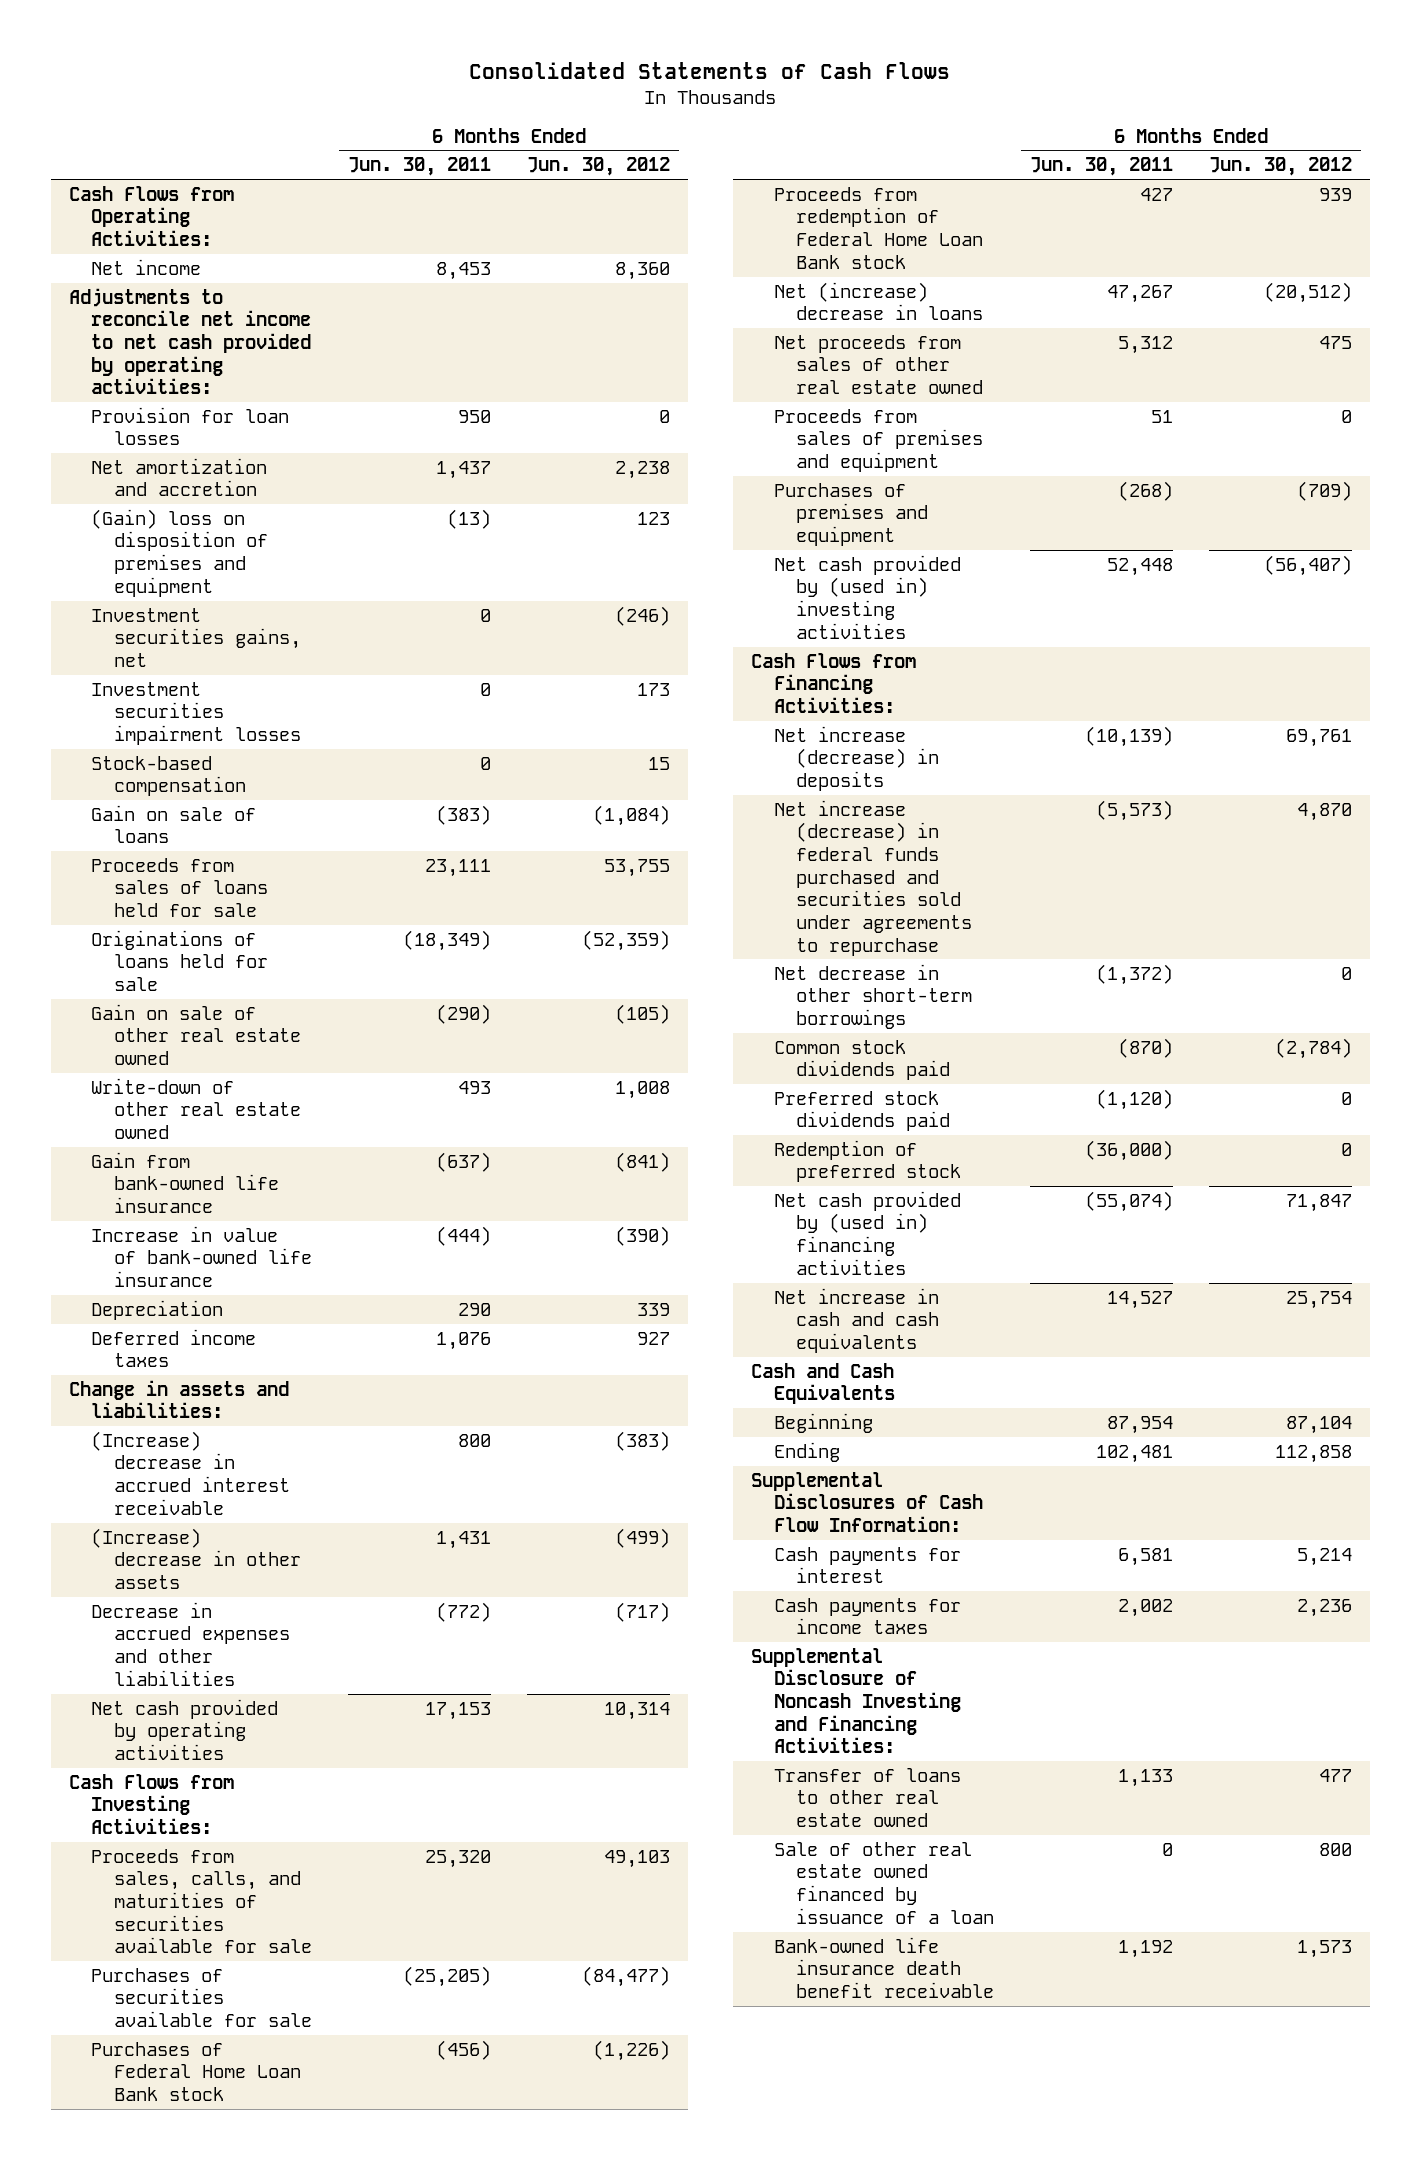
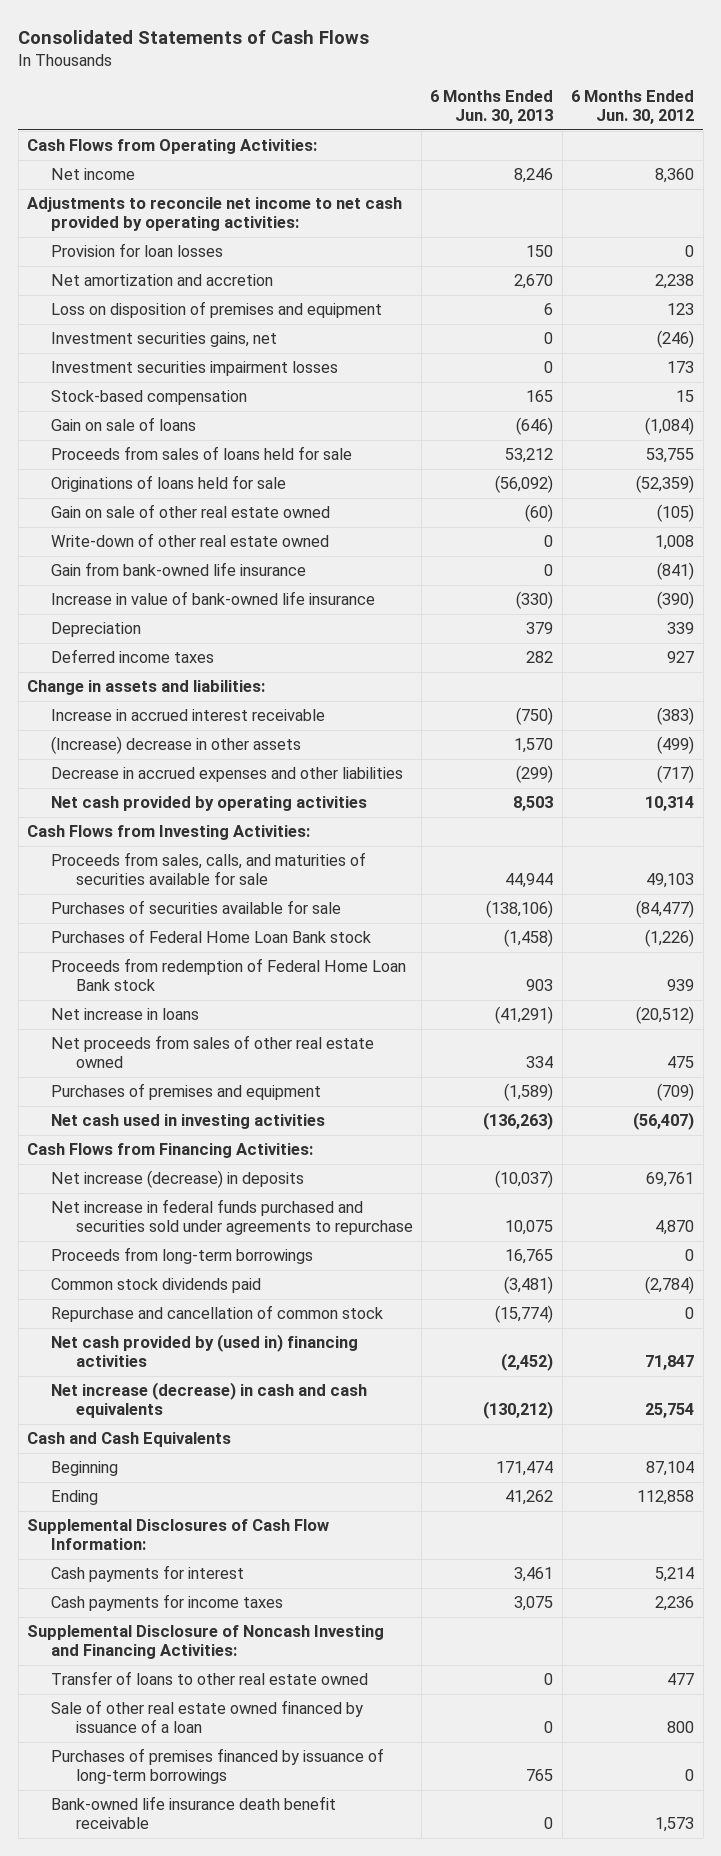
[347,157,491,177] Jun. 30, 2011 -> none
none -> [430,90,554,125] 6 Months Ended Jun. 30, 2013
[91,508,268,597] (Gain) loss on disposition of premises and equipment -> [51,301,383,319] Loss on disposition of premises and equipment
[91,1430,290,1515] (Increase) decrease in accrued interest receivable -> [51,709,326,722] Increase in accrued interest receivable
[773,281,984,321] Net (increase) decrease in loans -> [51,1008,200,1021] Net increase in loans
[773,408,984,472] Proceeds from sales of premises and equipment -> none
[773,554,961,639] Net cash provided by (used in) investing activities -> [51,1114,326,1130] Net cash used in investing activities
[773,963,973,1029] Net decrease in other short-term borrowings -> none
[773,799,973,956] Net increase (decrease) in federal funds purchased and securities sold under agreements to repurchase -> [51,1199,413,1236] Net increase in federal funds purchased and securities sold under agreements to repurchase
none -> [51,1247,314,1265] Proceeds from long-term borrowings
[773,1090,951,1132] Preferred stock dividends paid -> none
[773,1139,962,1183] Redemption of preferred stock -> none
none -> [51,1305,384,1323] Repurchase and cancellation of common stock
[773,1287,940,1353] Net increase in cash and cash equivalents -> [51,1382,368,1419] Net increase (decrease) in cash and cash equivalents
none -> [51,1748,385,1785] Purchases of premises financed by issuance of long-term borrowings

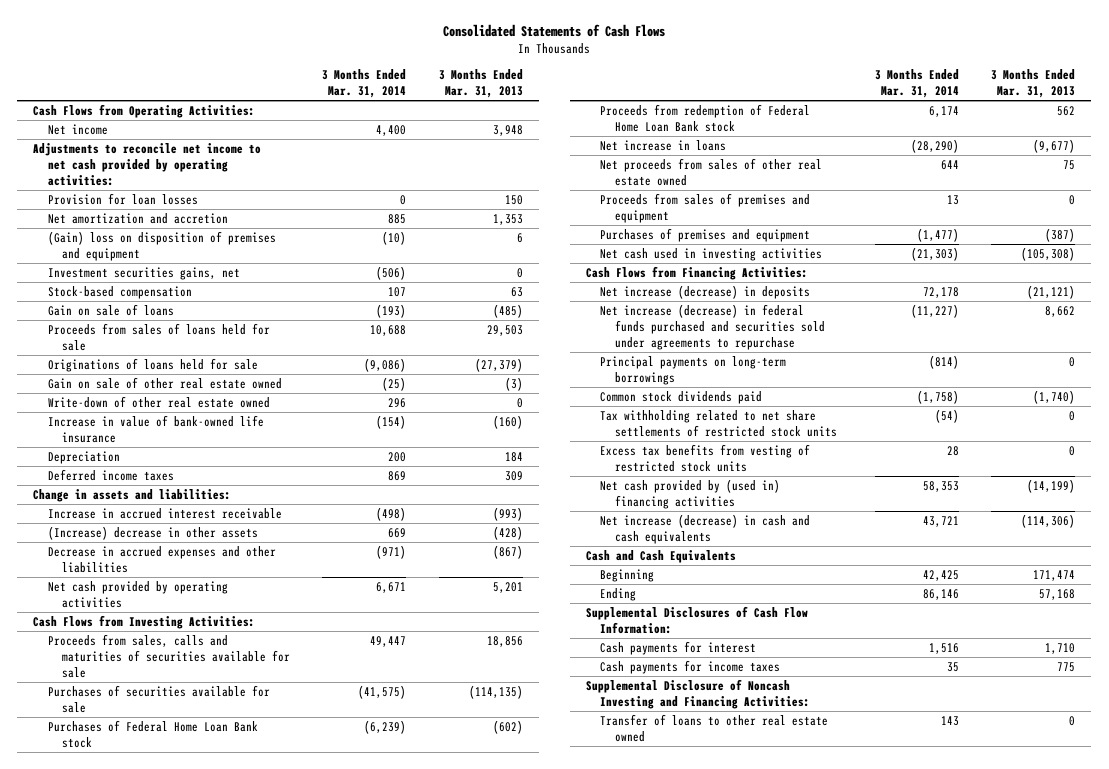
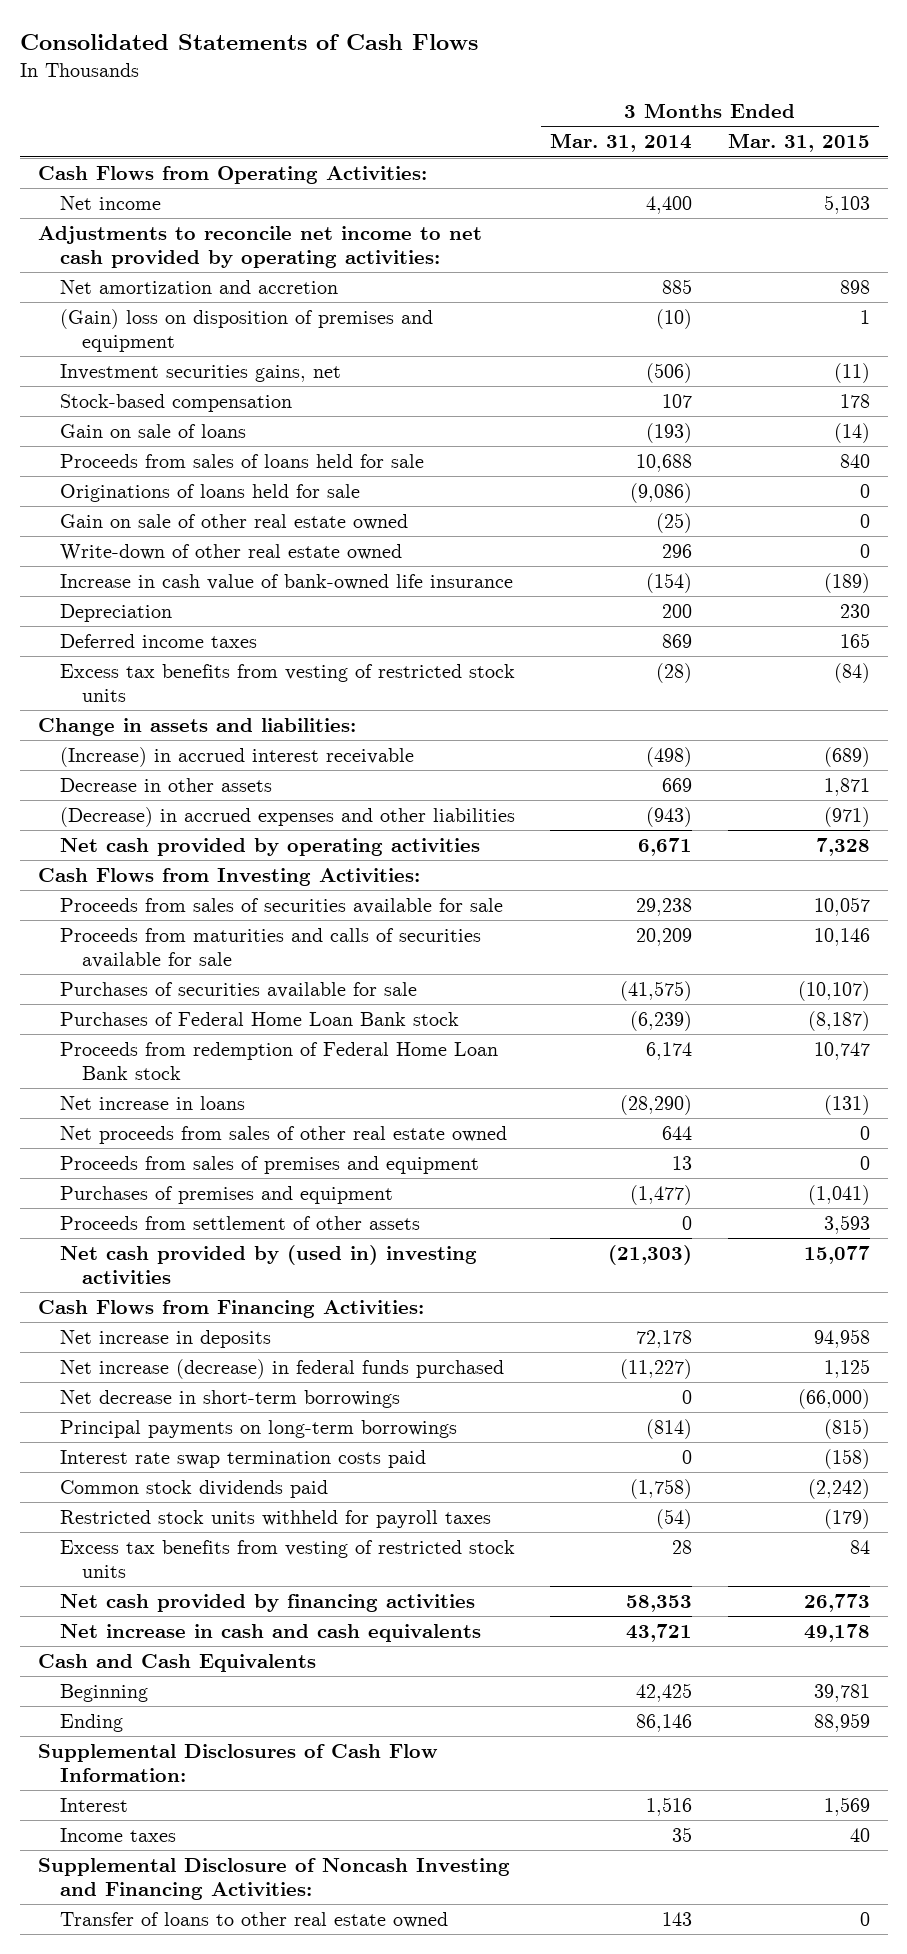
[438,69,523,99] 3 Months Ended Mar. 31, 2013 -> none
none -> [727,133,870,153] Mar. 31, 2015
[47,192,198,205] Provision for loan losses -> none
[47,414,264,443] Increase in value of bank-owned life insurance -> [59,573,513,590] Increase in cash value of bank-owned life insurance
none -> [59,663,515,702] Excess tax benefits from vesting of restricted stock units
[47,507,282,519] Increase in accrued interest receivable -> [59,746,414,767] (Increase) in accrued interest receivable
[47,525,258,540] (Increase) decrease in other assets -> [59,777,272,792] Decrease in other assets
[47,545,276,573] Decrease in accrued expenses and other liabilities -> [59,806,515,827] (Decrease) in accrued expenses and other liabilities
[376,544,407,559] (971) -> [646,806,693,827] (943)
none -> [59,897,503,914] Proceeds from sales of securities available for sale
[47,633,291,678] Proceeds from sales, calls and maturities of securities available for sale -> [59,927,481,968] Proceeds from maturities and calls of securities available for sale
[370,635,407,647] 49,447 -> [636,927,693,946] 20,209
none -> [59,1215,420,1230] Proceeds from settlement of other assets
[600,247,823,261] Net cash used in investing activities -> [59,1244,477,1284] Net cash provided by (used in) investing activities
[600,284,811,299] Net increase (decrease) in deposits -> [59,1329,271,1348] Net increase in deposits
[600,303,825,350] Net increase (decrease) in federal funds purchased and securities sold under agreements to repurchase -> [59,1358,504,1379] Net increase (decrease) in federal funds purchased
none -> [59,1389,400,1408] Net decrease in short-term borrowings
none -> [59,1449,426,1468] Interest rate swap termination costs paid
[600,409,837,437] Tax withholding related to net share settlements of restricted stock units -> [59,1509,491,1528] Restricted stock units withheld for payroll taxes
[600,478,781,509] Net cash provided by (used in) financing activities -> [59,1593,475,1612] Net cash provided by financing activities
[600,513,811,544] Net increase (decrease) in cash and cash equivalents -> [59,1623,481,1642] Net increase in cash and cash equivalents
[600,640,757,655] Cash payments for interest -> [59,1797,128,1812] Interest
[600,659,781,674] Cash payments for income taxes -> [59,1827,176,1842] Income taxes

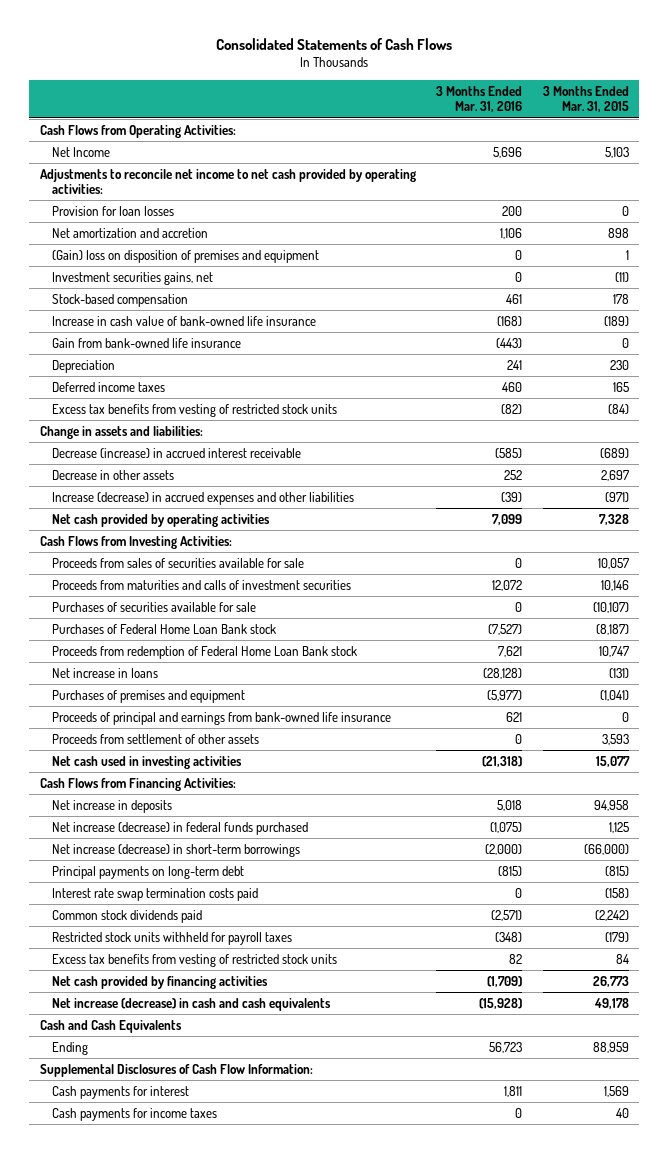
[550,133,693,153] Mar. 31, 2014 -> none
none -> [436,85,523,113] 3 Months Ended Mar. 31, 2016
[59,195,161,210] Net income -> [51,146,110,157] Net Income
none -> [51,205,174,216] Provision for loan losses
[59,423,246,438] Gain on sale of loans -> none
[59,453,424,468] Proceeds from sales of loans held for sale -> none
[59,483,360,502] Originations of loans held for sale -> none
[59,513,408,530] Gain on sale of other real estate owned -> none
[59,543,402,561] Write-down of other real estate owned -> none
none -> [51,337,241,348] Gain from bank-owned life insurance
[59,746,414,767] (Increase) in accrued interest receivable -> [51,447,301,458] Decrease (increase) in accrued interest receivable
[823,777,870,796] 1,871 -> [600,469,629,481] 2,697
[59,806,515,827] (Decrease) in accrued expenses and other liabilities -> [51,491,354,505] Increase (decrease) in accrued expenses and other liabilities
[59,927,481,968] Proceeds from maturities and calls of securities available for sale -> [51,579,351,590] Proceeds from maturities and calls of investment securities
[59,1125,507,1144] Net proceeds from sales of other real estate owned -> none
[59,1155,479,1174] Proceeds from sales of premises and equipment -> none
none -> [51,711,391,725] Proceeds of principal and earnings from bank-owned life insurance
[59,1244,477,1284] Net cash provided by (used in) investing activities -> [51,755,242,769] Net cash used in investing activities
[59,1389,400,1408] Net decrease in short-term borrowings -> [51,843,300,857] Net increase (decrease) in short-term borrowings
[59,1419,457,1438] Principal payments on long-term borrowings -> [51,865,244,879] Principal payments on long-term debt
[59,1623,481,1642] Net increase in cash and cash equivalents -> [51,997,331,1011] Net increase (decrease) in cash and cash equivalents
[59,1683,148,1702] Beginning -> none
[37,1857,510,1900] Supplemental Disclosure of Noncash Investing and Financing Activities: -> none
[59,1911,448,1928] Transfer of loans to other real estate owned -> none
[59,1797,128,1812] Interest -> [51,1085,189,1099] Cash payments for interest
[59,1827,176,1842] Income taxes -> [51,1107,217,1121] Cash payments for income taxes

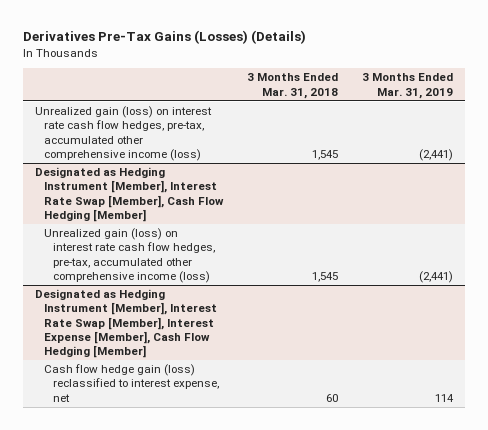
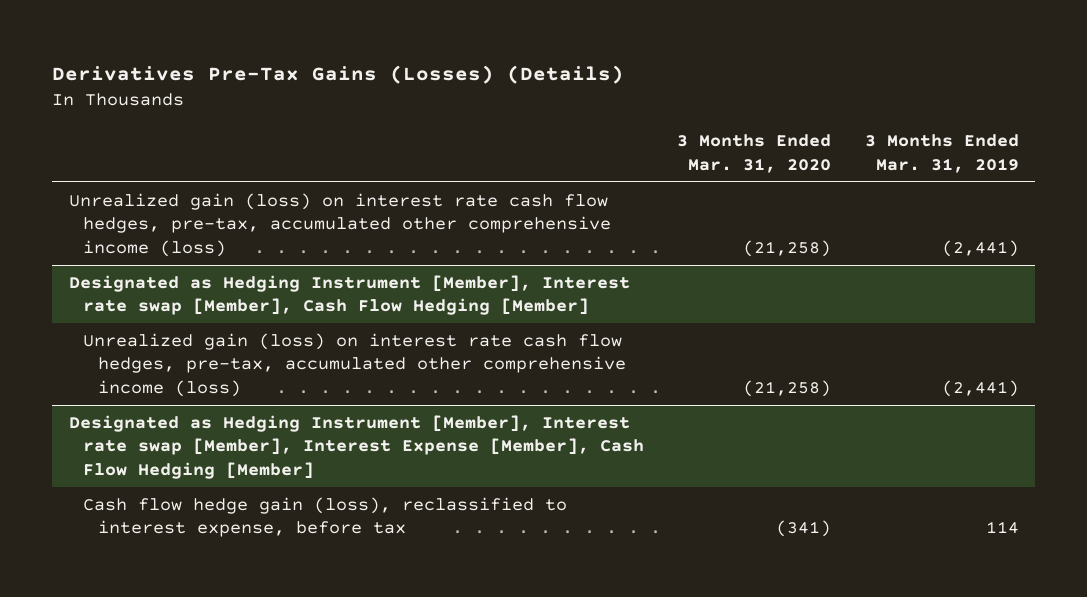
[247,73,339,99] 3 Months Ended Mar. 31, 2018 -> none
none -> [677,134,832,173] 3 Months Ended Mar. 31, 2020
[34,167,225,222] Designated as Hedging Instrument [Member], Interest Rate Swap [Member], Cash Flow Hedging [Member] -> [68,274,630,316] Designated as Hedging Instrument [Member], Interest rate swap [Member], Cash Flow Hedging [Member]
[34,289,218,359] Designated as Hedging Instrument [Member], Interest Rate Swap [Member], Interest Expense [Member], Cash Flow Hedging [Member] -> [68,414,645,479] Designated as Hedging Instrument [Member], Interest rate swap [Member], Interest Expense [Member], Cash Flow Hedging [Member]
[44,364,220,402] Cash flow hedge gain (loss) reclassified to interest expense, net -> [83,496,568,538] Cash flow hedge gain (loss), reclassified to interest expense, before tax

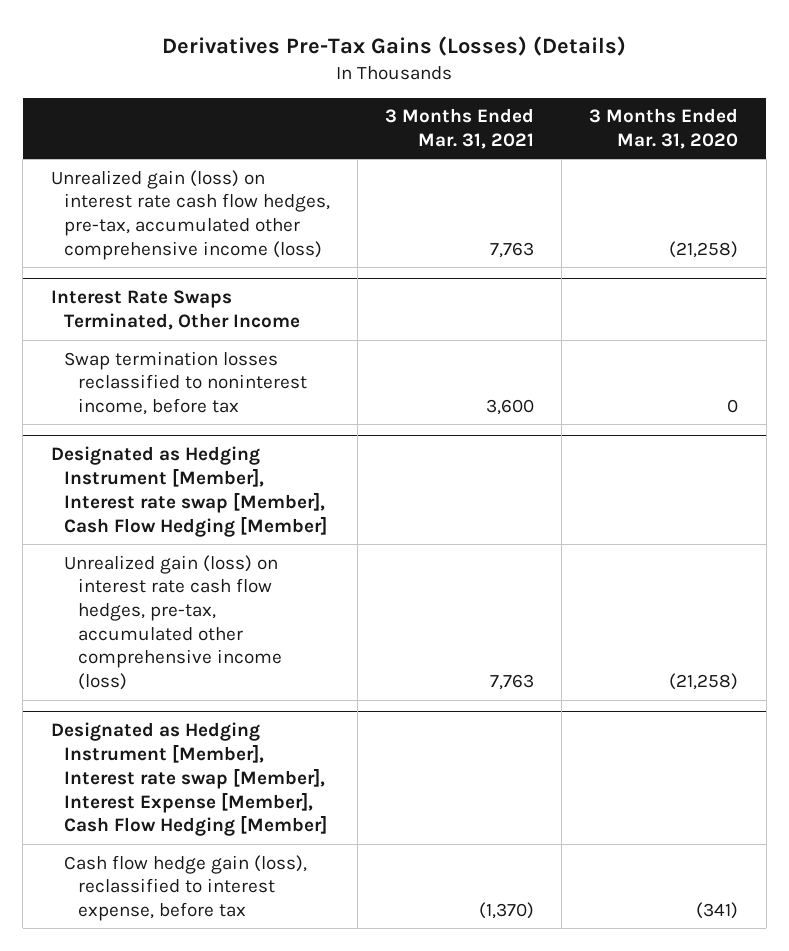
[864,134,1019,173] 3 Months Ended Mar. 31, 2019 -> none
none -> [385,108,535,150] 3 Months Ended Mar. 31, 2021
none -> [50,290,301,331] Interest Rate Swaps Terminated, Other Income
none -> [64,350,307,415] Swap termination losses reclassified to noninterest income, before tax

